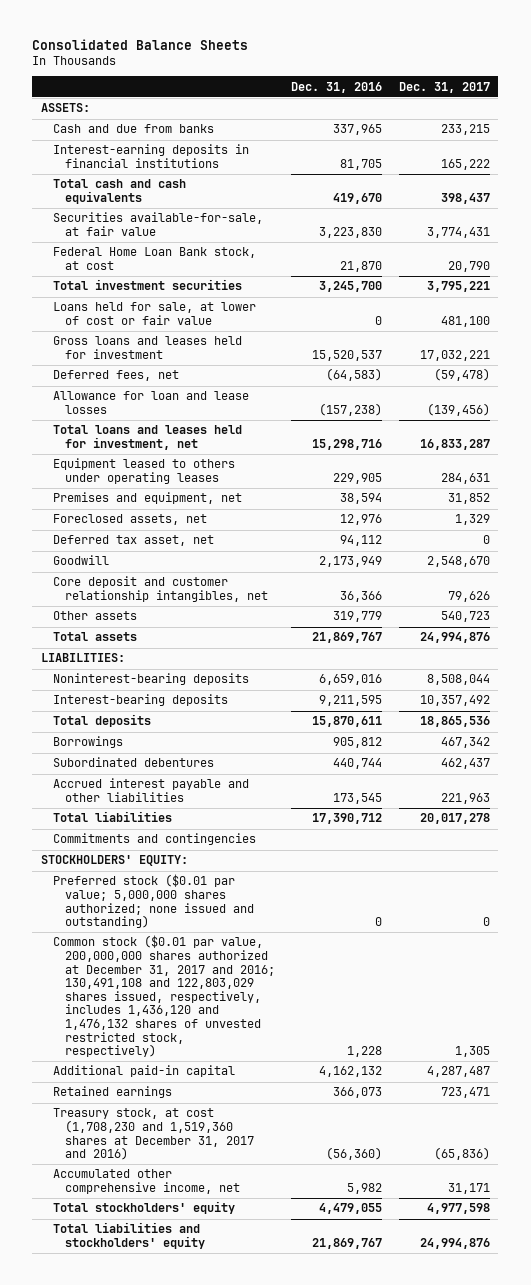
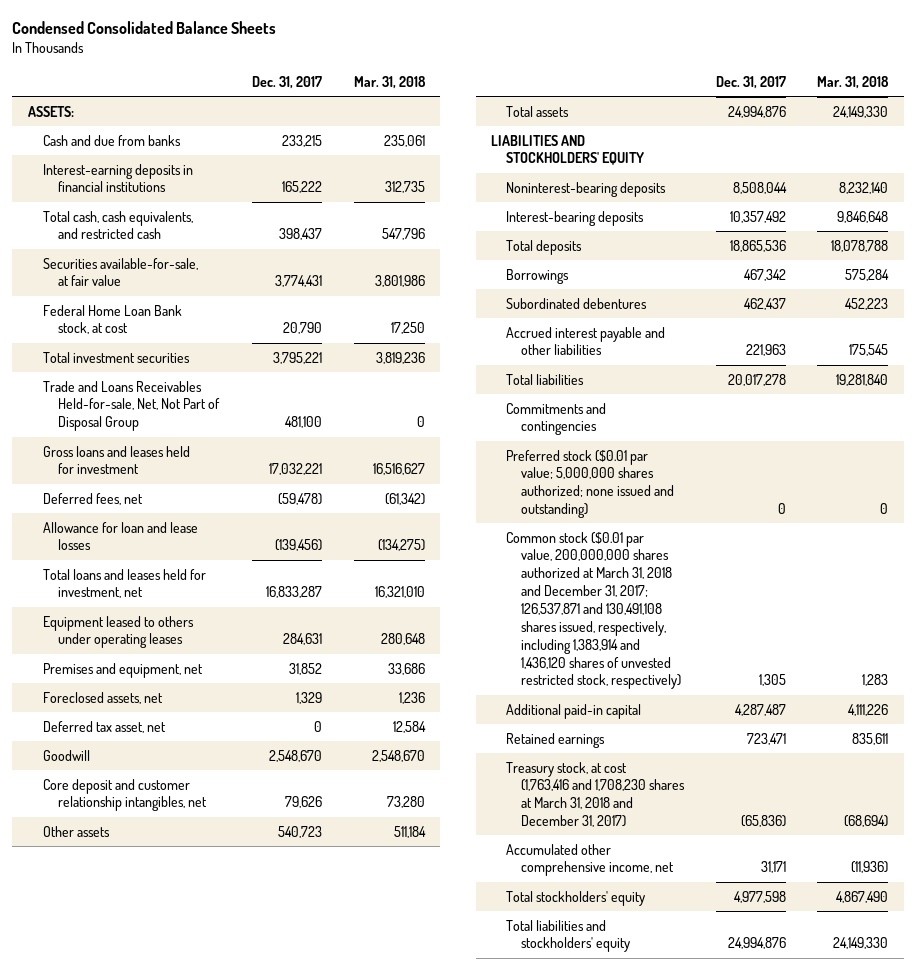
[32,38,249,50] Consolidated Balance Sheets -> [12,21,277,35] Condensed Consolidated Balance Sheets
[291,81,383,93] Dec. 31, 2016 -> none
none -> [353,75,426,89] Mar. 31, 2018
[52,179,186,205] Total cash and cash equivalents -> [42,210,193,240] Total cash, cash equivalents, and restricted cash
[52,302,256,326] Loans held for sale, at lower of cost or fair value -> [42,380,220,432] Trade and Loans Receivables Held-for-sale, Net, Not Part of Disposal Group
[40,653,125,663] LIABILITIES: -> none
none -> [491,134,645,166] LIABILITIES AND STOCKHOLDERS' EQUITY
[40,855,188,867] STOCKHOLDERS' EQUITY: -> none
[52,935,275,1058] Common stock ($0.01 par value, 200,000,000 shares authorized at December 31, 2017 and 2016; 130,491,108 and 122,803,029 shares issued, respectively, includes 1,436,120 and 1,476,132 shares of unvested restricted stock, respectively) -> [506,531,682,690] Common stock ($0.01 par value, 200,000,000 shares authorized at March 31, 2018 and December 31, 2017; 126,537,871 and 130,491,108 shares issued, respectively, including 1,383,914 and 1,436,120 shares of unvested restricted stock, respectively)
[52,1108,254,1161] Treasury stock, at cost (1,708,230 and 1,519,360 shares at December 31, 2017 and 2016) -> [506,761,686,828] Treasury stock, at cost (1,763,416 and 1,708,230 shares at March 31, 2018 and December 31, 2017)

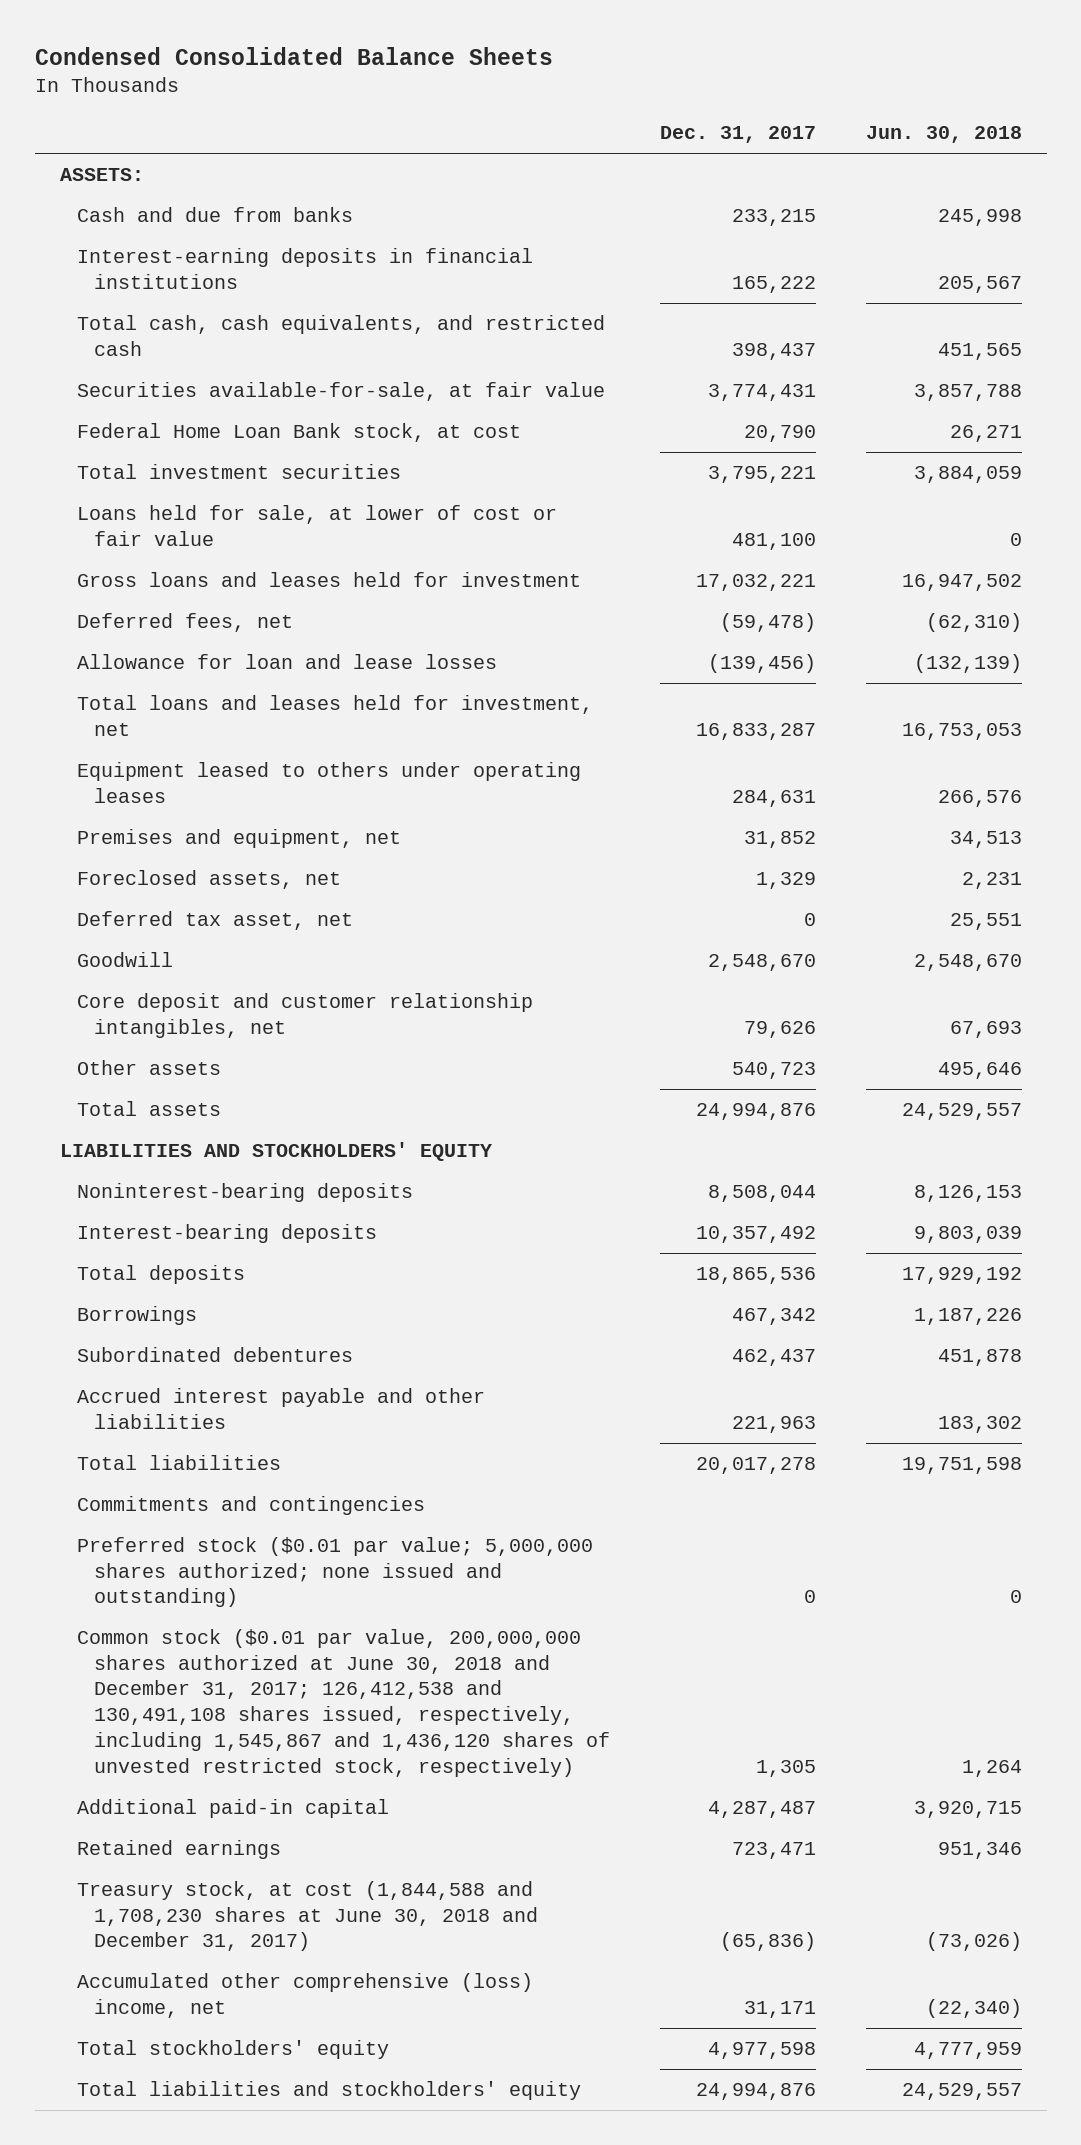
[353,75,426,89] Mar. 31, 2018 -> none
none -> [865,126,1022,144] Jun. 30, 2018
[42,380,220,432] Trade and Loans Receivables Held-for-sale, Net, Not Part of Disposal Group -> [76,505,557,546] Loans held for sale, at lower of cost or fair value
[506,531,682,690] Common stock ($0.01 par value, 200,000,000 shares authorized at March 31, 2018 and December 31, 2017; 126,537,871 and 130,491,108 shares issued, respectively, including 1,383,914 and 1,436,120 shares of unvested restricted stock, respectively) -> [76,1629,610,1777] Common stock ($0.01 par value, 200,000,000 shares authorized at June 30, 2018 and December 31, 2017; 126,412,538 and 130,491,108 shares issued, respectively, including 1,545,867 and 1,436,120 shares of unvested restricted stock, respectively)
[506,761,686,828] Treasury stock, at cost (1,763,416 and 1,708,230 shares at March 31, 2018 and December 31, 2017) -> [76,1881,538,1952] Treasury stock, at cost (1,844,588 and 1,708,230 shares at June 30, 2018 and December 31, 2017)
[506,843,675,877] Accumulated other comprehensive income, net -> [76,1973,533,2018] Accumulated other comprehensive (loss) income, net

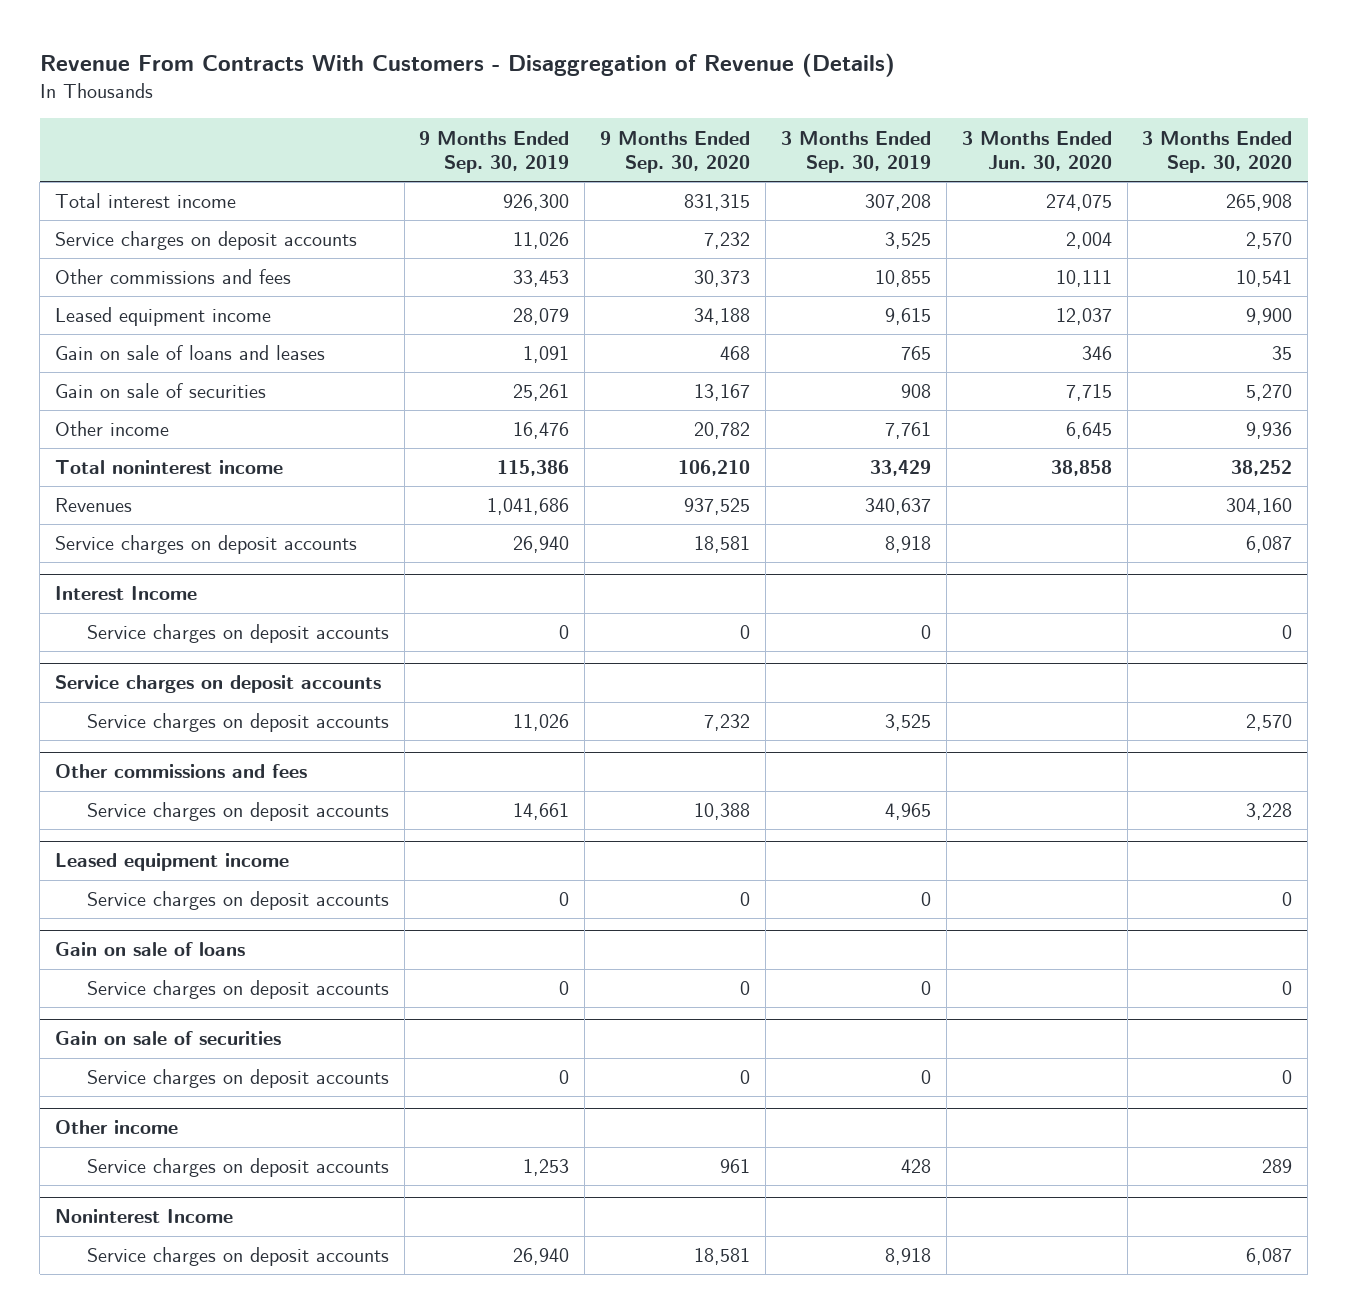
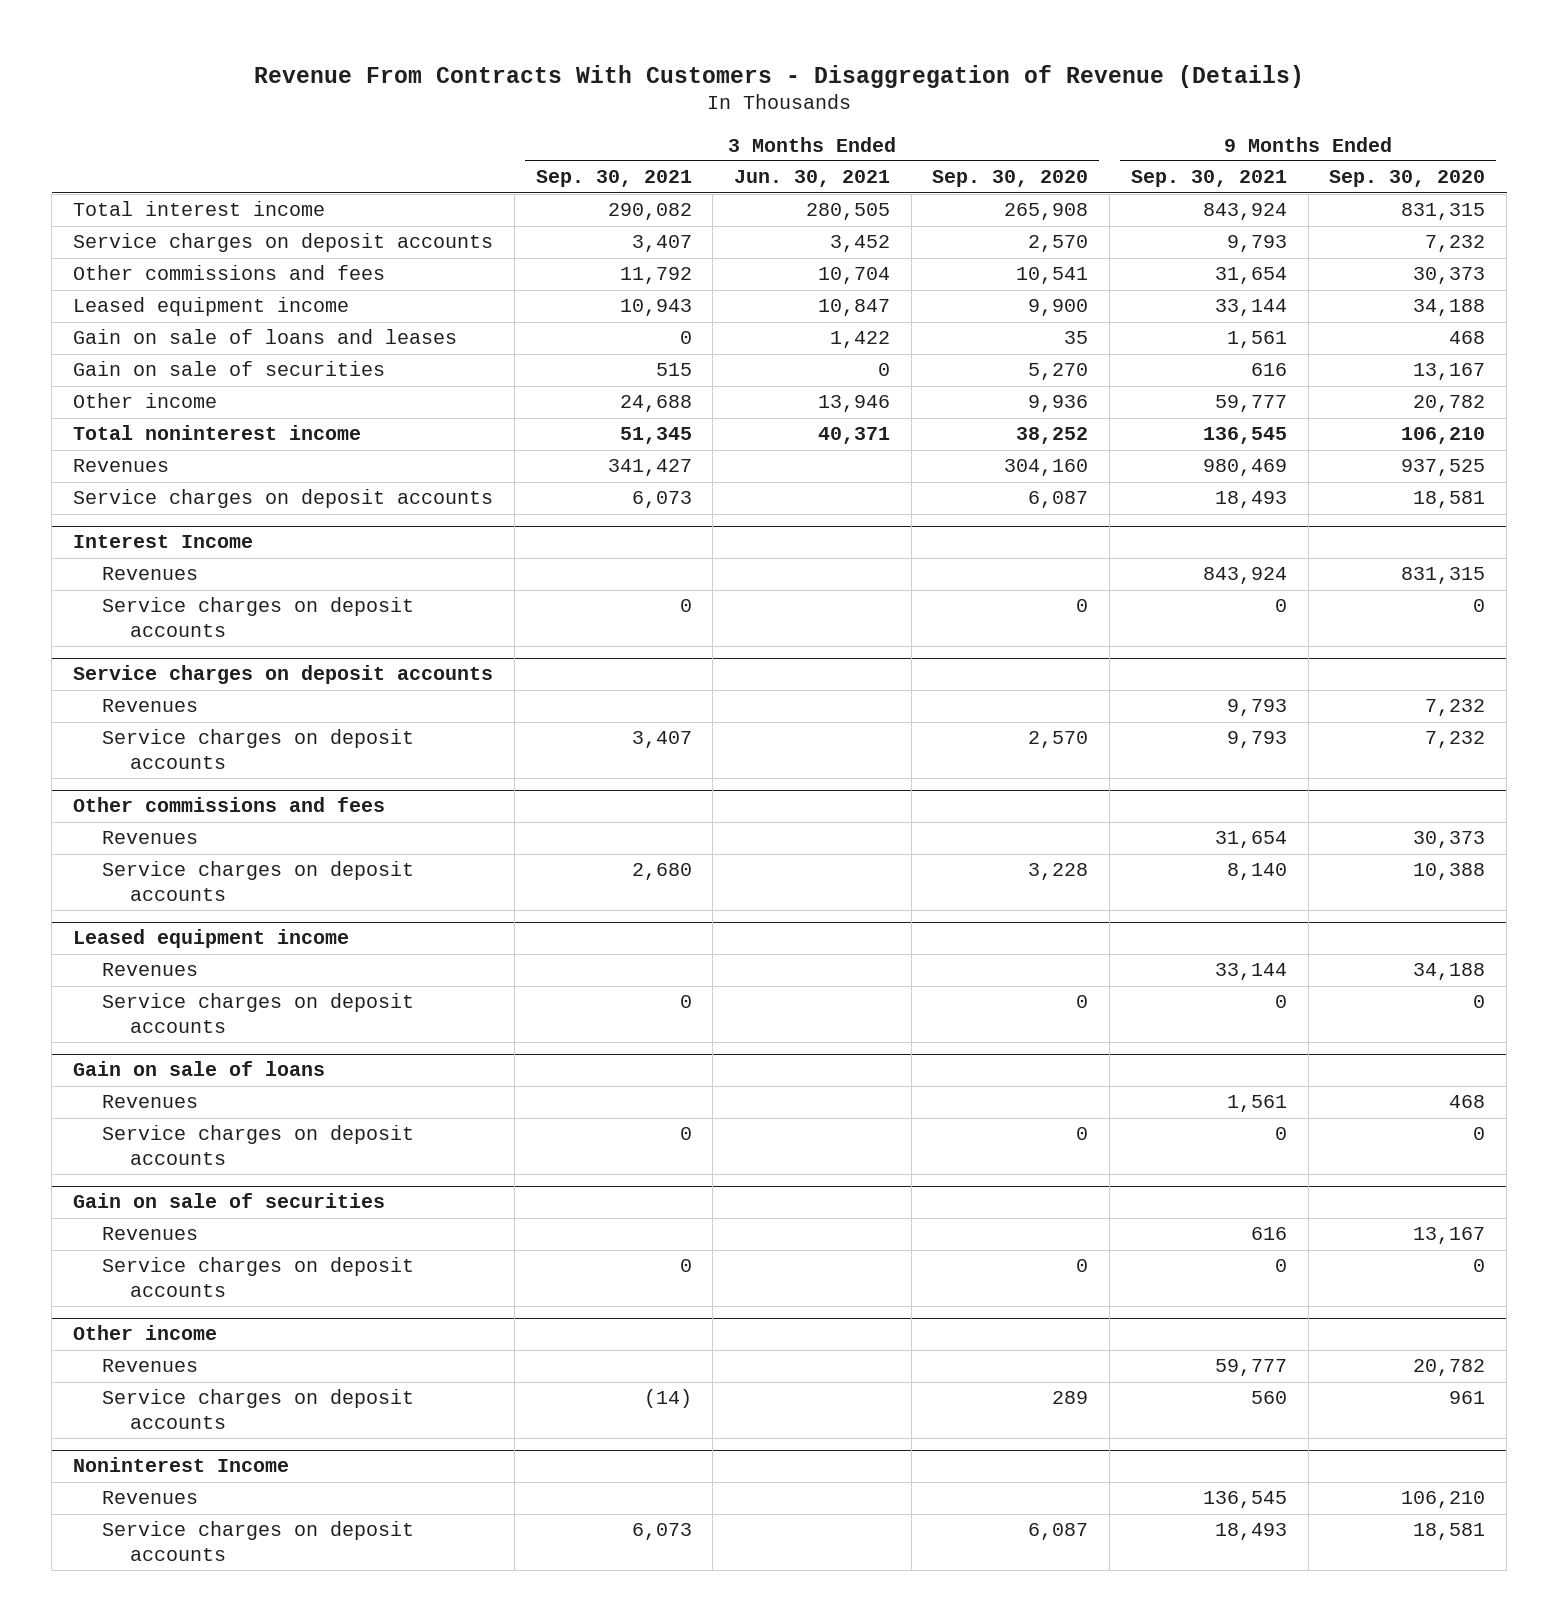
[419,130,570,173] 9 Months Ended Sep. 30, 2019 -> none
[780,130,931,173] 3 Months Ended Sep. 30, 2019 -> none
[961,130,1112,171] 3 Months Ended Jun. 30, 2020 -> none
none -> [535,170,692,188] Sep. 30, 2021
none -> [733,170,890,188] Jun. 30, 2021
none -> [1130,170,1287,188] Sep. 30, 2021
none -> [101,567,198,581] Revenues
none -> [101,699,198,713] Revenues
none -> [101,831,198,845] Revenues
none -> [101,963,198,977] Revenues
none -> [101,1095,198,1109] Revenues
none -> [101,1227,198,1241] Revenues
none -> [101,1359,198,1373] Revenues
none -> [101,1491,198,1505] Revenues

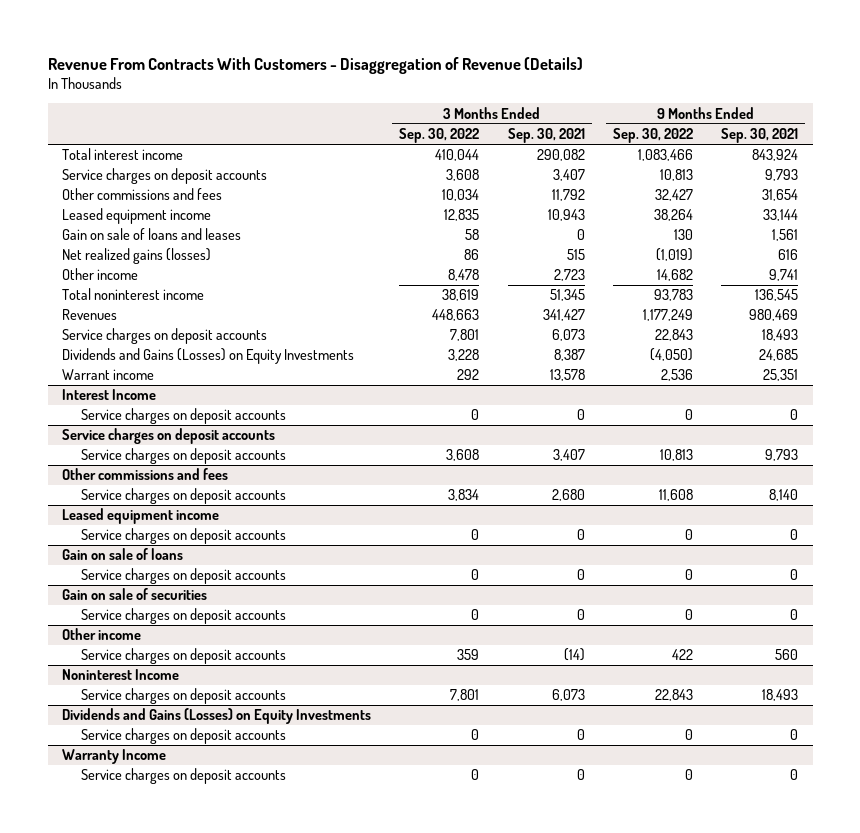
[733,170,890,188] Jun. 30, 2021 -> none
[932,170,1089,188] Sep. 30, 2020 -> none
[1329,170,1486,188] Sep. 30, 2020 -> none
none -> [399,128,480,144] Sep. 30, 2022
none -> [612,128,693,144] Sep. 30, 2022
[73,361,386,377] Gain on sale of securities -> [61,248,211,265] Net realized gains (losses)
[619,395,692,413] 24,688 -> [553,269,585,282] 2,723
[1214,395,1287,413] 59,777 -> [769,269,799,282] 9,741
none -> [61,348,354,365] Dividends and Gains (Losses) on Equity Investments
none -> [61,369,154,381] Warrant income
[101,567,198,581] Revenues -> none
[101,699,198,713] Revenues -> none
[101,831,198,845] Revenues -> none
[101,963,198,977] Revenues -> none
[101,1095,198,1109] Revenues -> none
[101,1227,198,1241] Revenues -> none
[101,1359,198,1373] Revenues -> none
[101,1491,198,1505] Revenues -> none
none -> [61,708,371,725] Dividends and Gains (Losses) on Equity Investments
none -> [80,728,286,745] Service charges on deposit accounts
none -> [61,749,166,765] Warranty Income
none -> [80,768,286,785] Service charges on deposit accounts

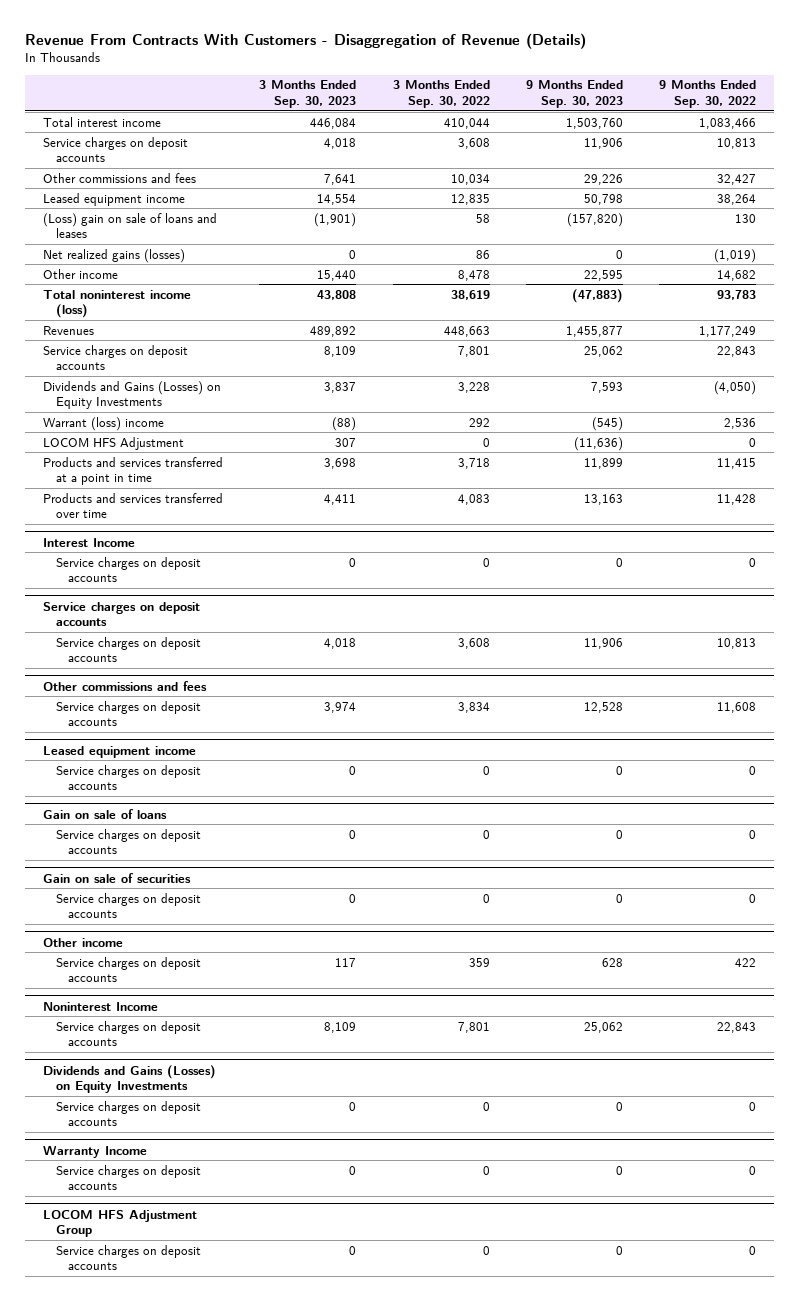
[507,128,585,144] Sep. 30, 2021 -> none
[721,128,799,144] Sep. 30, 2021 -> none
none -> [259,80,357,109] 3 Months Ended Sep. 30, 2023
none -> [525,80,623,109] 9 Months Ended Sep. 30, 2023
[61,228,241,241] Gain on sale of loans and leases -> [42,212,217,239] (Loss) gain on sale of loans and leases
[61,288,204,301] Total noninterest income -> [42,289,191,319] Total noninterest income (loss)
[61,369,154,381] Warrant income -> [42,416,164,431] Warrant (loss) income
none -> [42,436,184,450] LOCOM HFS Adjustment
none -> [42,456,223,486] Products and services transferred at a point in time
none -> [42,492,223,519] Products and services transferred over time
none -> [42,1209,197,1238] LOCOM HFS Adjustment Group
none -> [55,1244,201,1271] Service charges on deposit accounts

